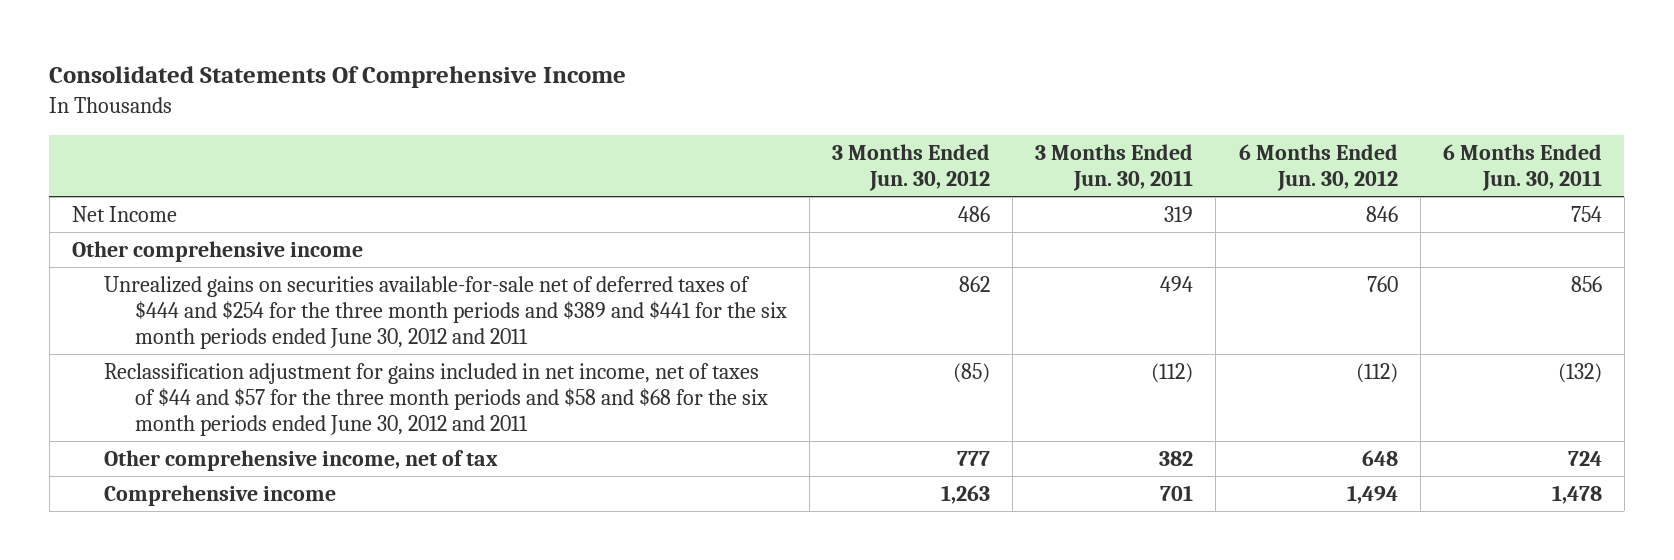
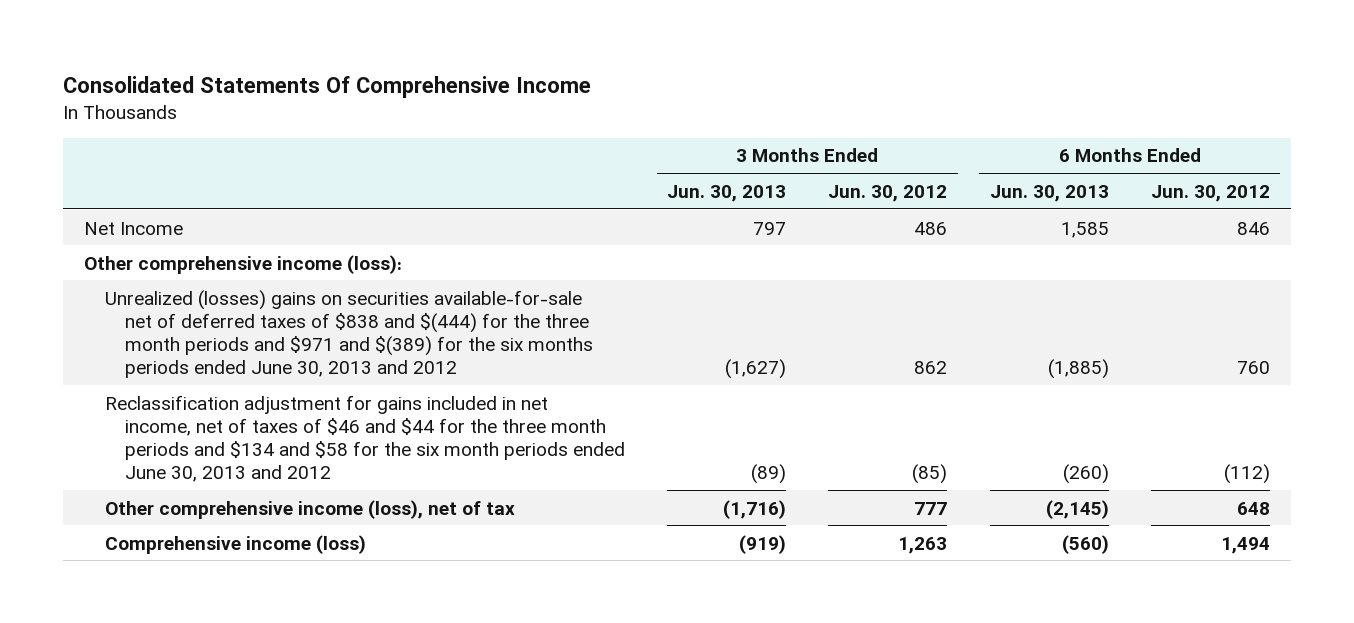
[1035,143,1194,191] 3 Months Ended Jun. 30, 2011 -> none
[1442,143,1602,191] 6 Months Ended Jun. 30, 2011 -> none
none -> [667,184,787,202] Jun. 30, 2013
none -> [989,184,1109,202] Jun. 30, 2013
[72,241,364,263] Other comprehensive income -> [84,254,403,274] Other comprehensive income (loss):
[103,276,787,349] Unrealized gains on securities available-for-sale net of deferred taxes of $444 and $254 for the three month periods and $389 and $441 for the six month periods ended June 30, 2012 and 2011 -> [104,289,593,379] Unrealized (losses) gains on securities available-for-sale net of deferred taxes of $838 and $(444) for the three month periods and $971 and $(389) for the six months periods ended June 30, 2013 and 2012
[103,363,768,436] Reclassification adjustment for gains included in net income, net of taxes of $44 and $57 for the three month periods and $58 and $68 for the six month periods ended June 30, 2012 and 2011 -> [104,394,625,483] Reclassification adjustment for gains included in net income, net of taxes of $46 and $44 for the three month periods and $134 and $58 for the six month periods ended June 30, 2013 and 2012
[103,450,498,472] Other comprehensive income, net of tax -> [104,499,515,519] Other comprehensive income (loss), net of tax
[103,485,336,507] Comprehensive income -> [104,534,366,554] Comprehensive income (loss)

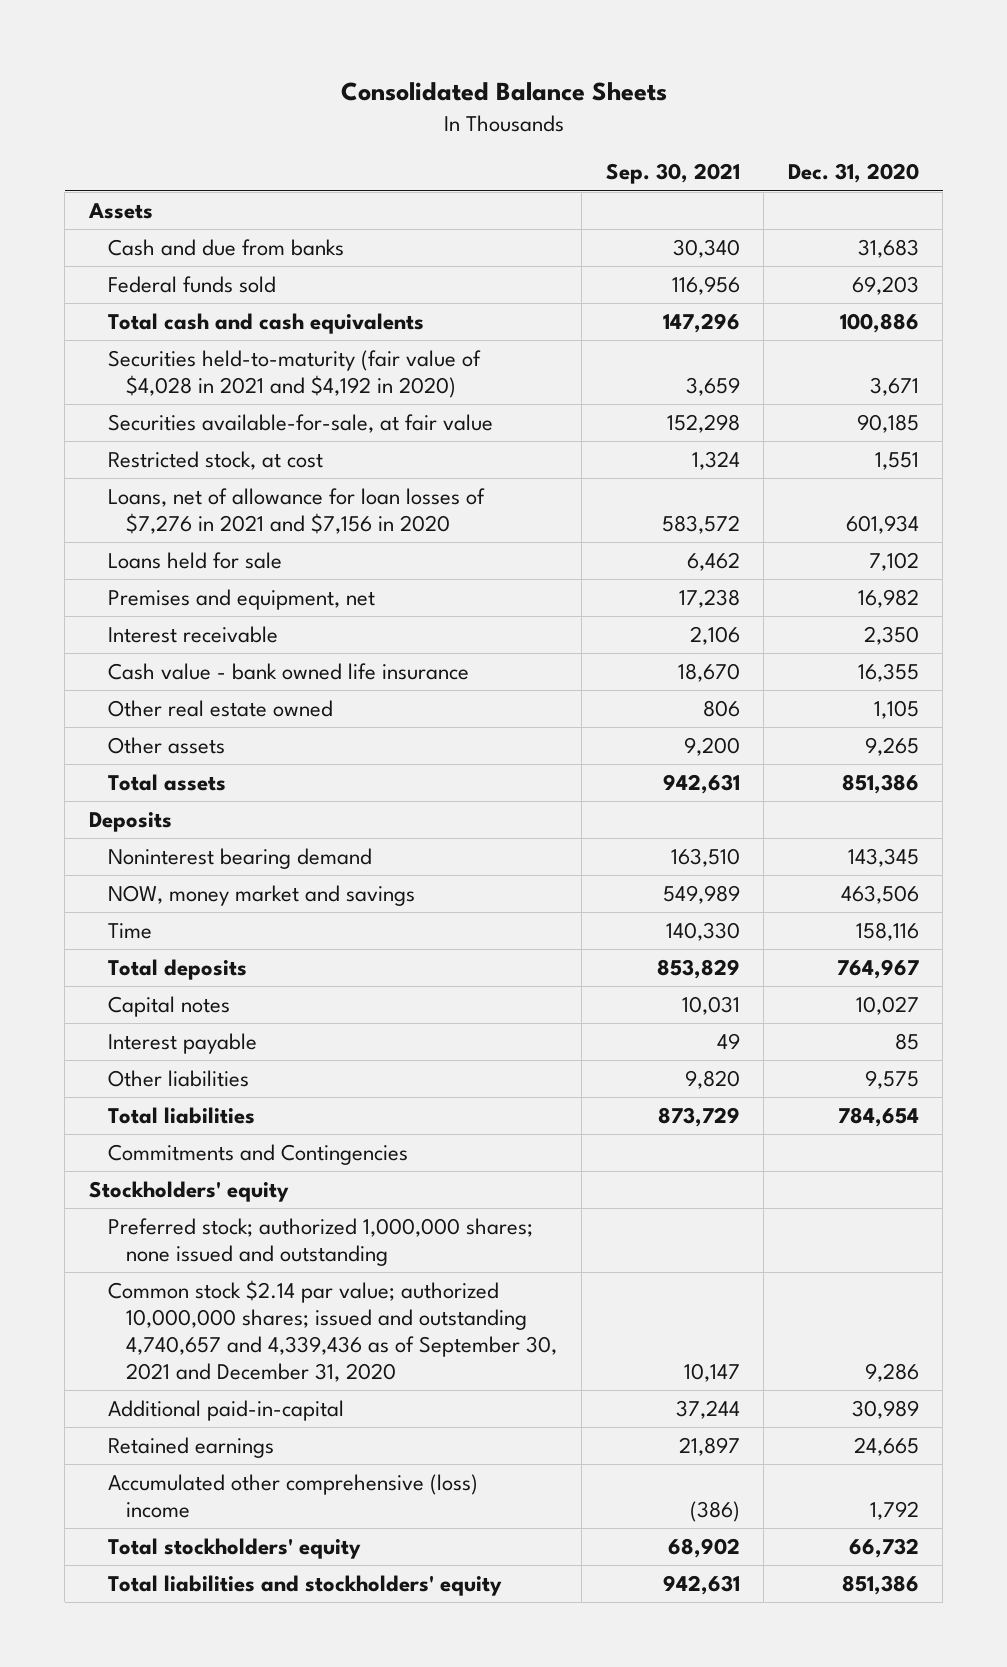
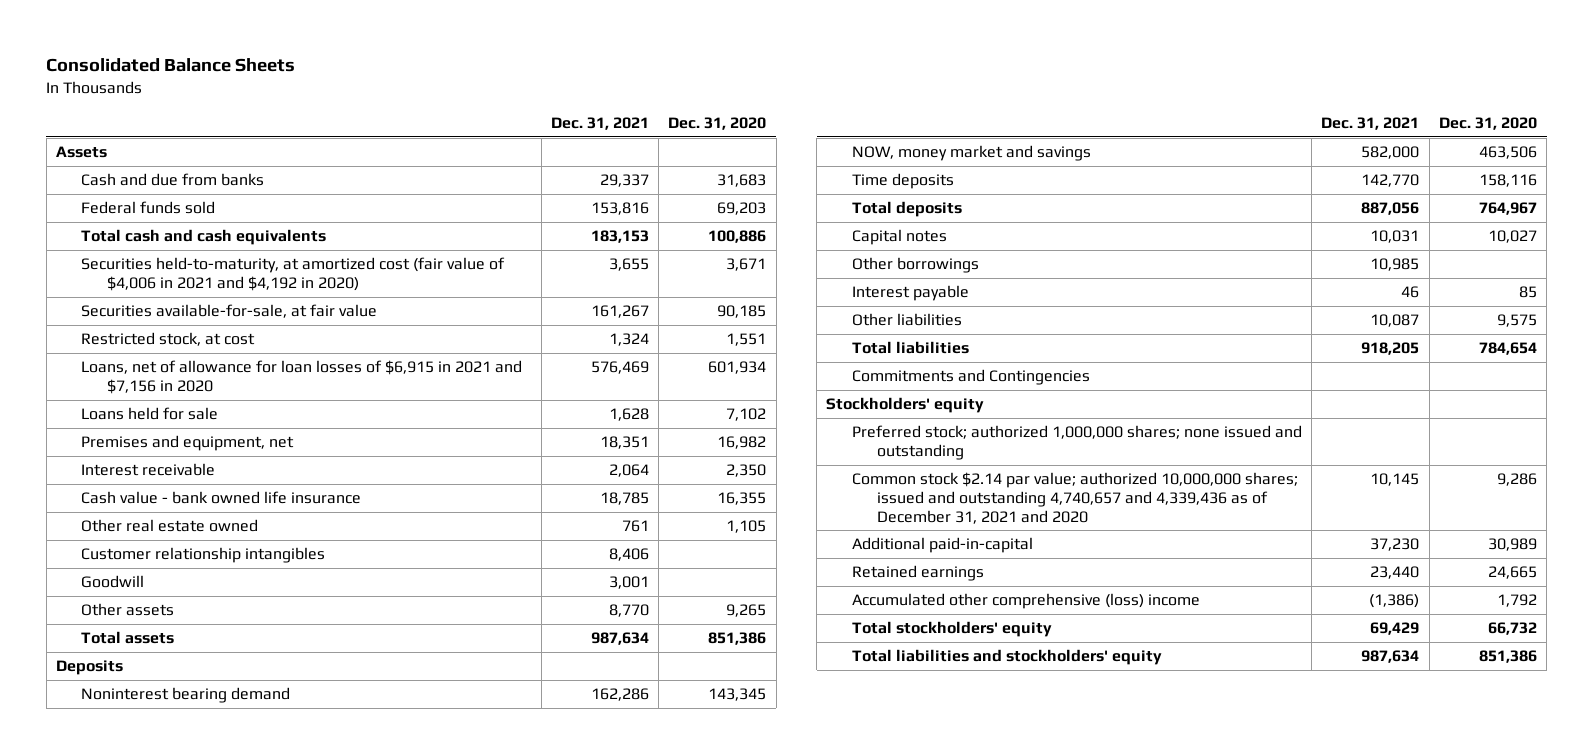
[605,163,740,185] Sep. 30, 2021 -> none
none -> [550,117,649,131] Dec. 31, 2021
[107,350,481,399] Securities held-to-maturity (fair value of $4,028 in 2021 and $4,192 in 2020) -> [81,257,506,291] Securities held-to-maturity, at amortized cost (fair value of $4,006 in 2021 and $4,192 in 2020)
[107,488,485,535] Loans, net of allowance for loan losses of $7,276 in 2021 and $7,156 in 2020 -> [81,360,523,394] Loans, net of allowance for loan losses of $6,915 in 2021 and $7,156 in 2020
none -> [81,547,326,564] Customer relationship intangibles
none -> [81,575,145,589] Goodwill
[107,923,152,940] Time -> [851,173,954,190] Time deposits
none -> [851,257,979,274] Other borrowings
[107,1280,558,1383] Common stock $2.14 par value; authorized 10,000,000 shares; issued and outstanding 4,740,657 and 4,339,436 as of September 30, 2021 and December 31, 2020 -> [851,472,1298,524] Common stock $2.14 par value; authorized 10,000,000 shares; issued and outstanding 4,740,657 and 4,339,436 as of December 31, 2021 and 2020

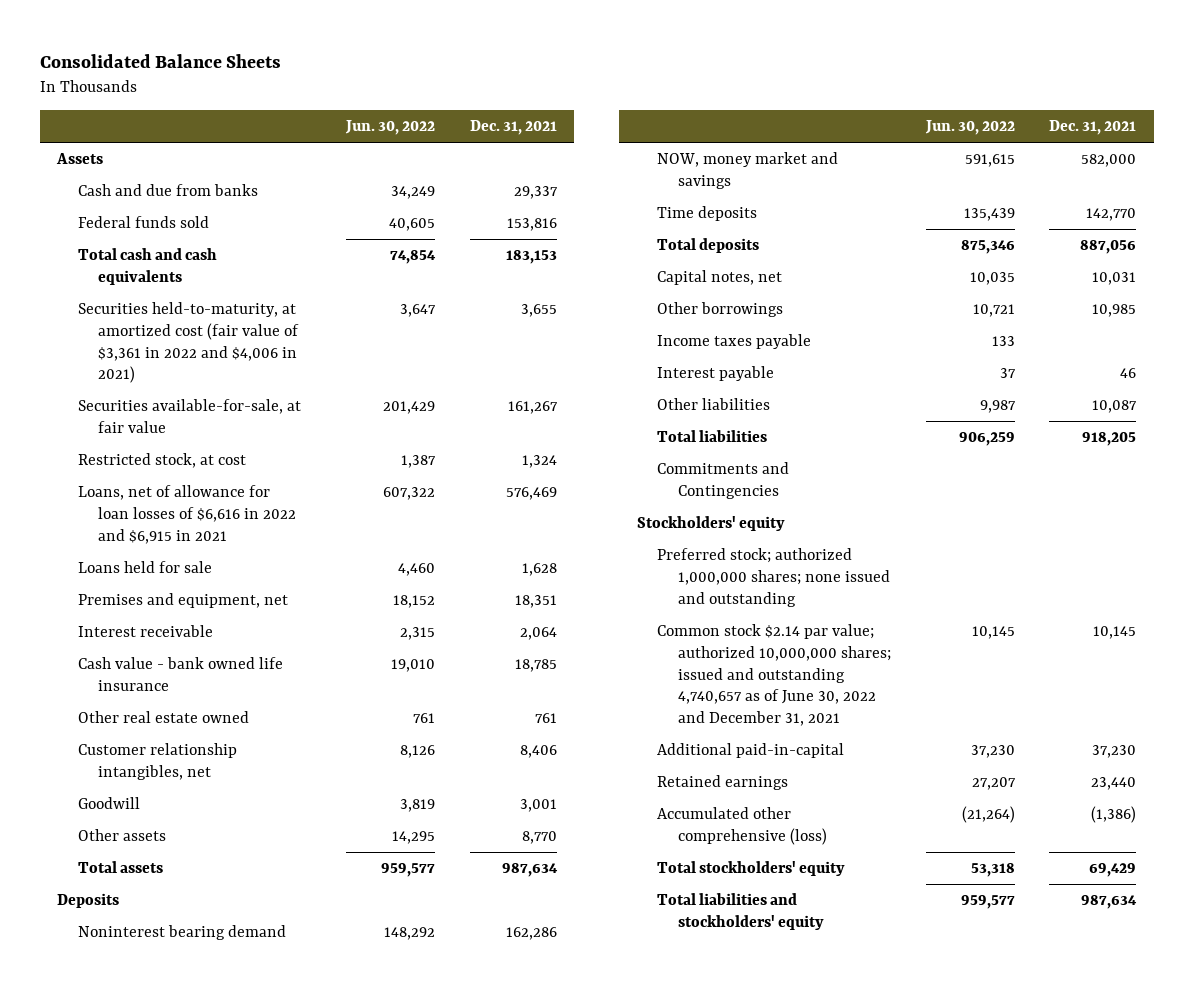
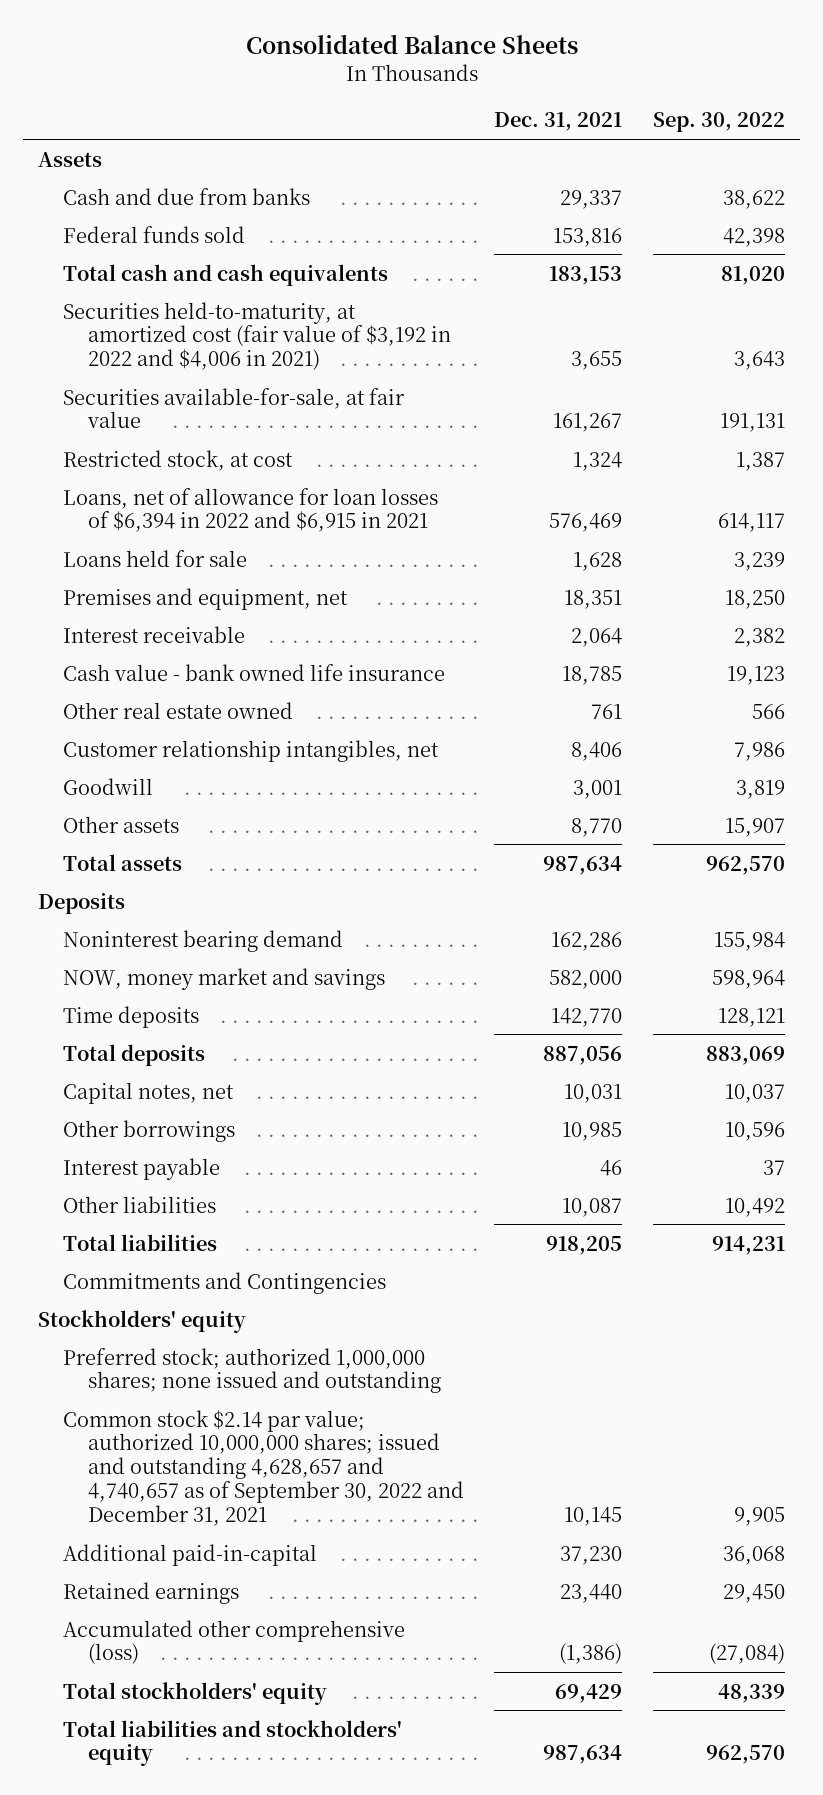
[344,120,435,136] Jun. 30, 2022 -> none
none -> [652,112,785,133] Sep. 30, 2022
[77,302,299,384] Securities held-to-maturity, at amortized cost (fair value of $3,361 in 2022 and $4,006 in 2021) -> [62,301,451,371] Securities held-to-maturity, at amortized cost (fair value of $3,192 in 2022 and $4,006 in 2021)
[77,485,296,544] Loans, net of allowance for loan losses of $6,616 in 2022 and $6,915 in 2021 -> [62,487,438,533] Loans, net of allowance for loan losses of $6,394 in 2022 and $6,915 in 2021
[657,334,812,350] Income taxes payable -> none
[657,624,891,726] Common stock $2.14 par value; authorized 10,000,000 shares; issued and outstanding 4,740,657 as of June 30, 2022 and December 31, 2021 -> [62,1409,464,1527] Common stock $2.14 par value; authorized 10,000,000 shares; issued and outstanding 4,628,657 and 4,740,657 as of September 30, 2022 and December 31, 2021

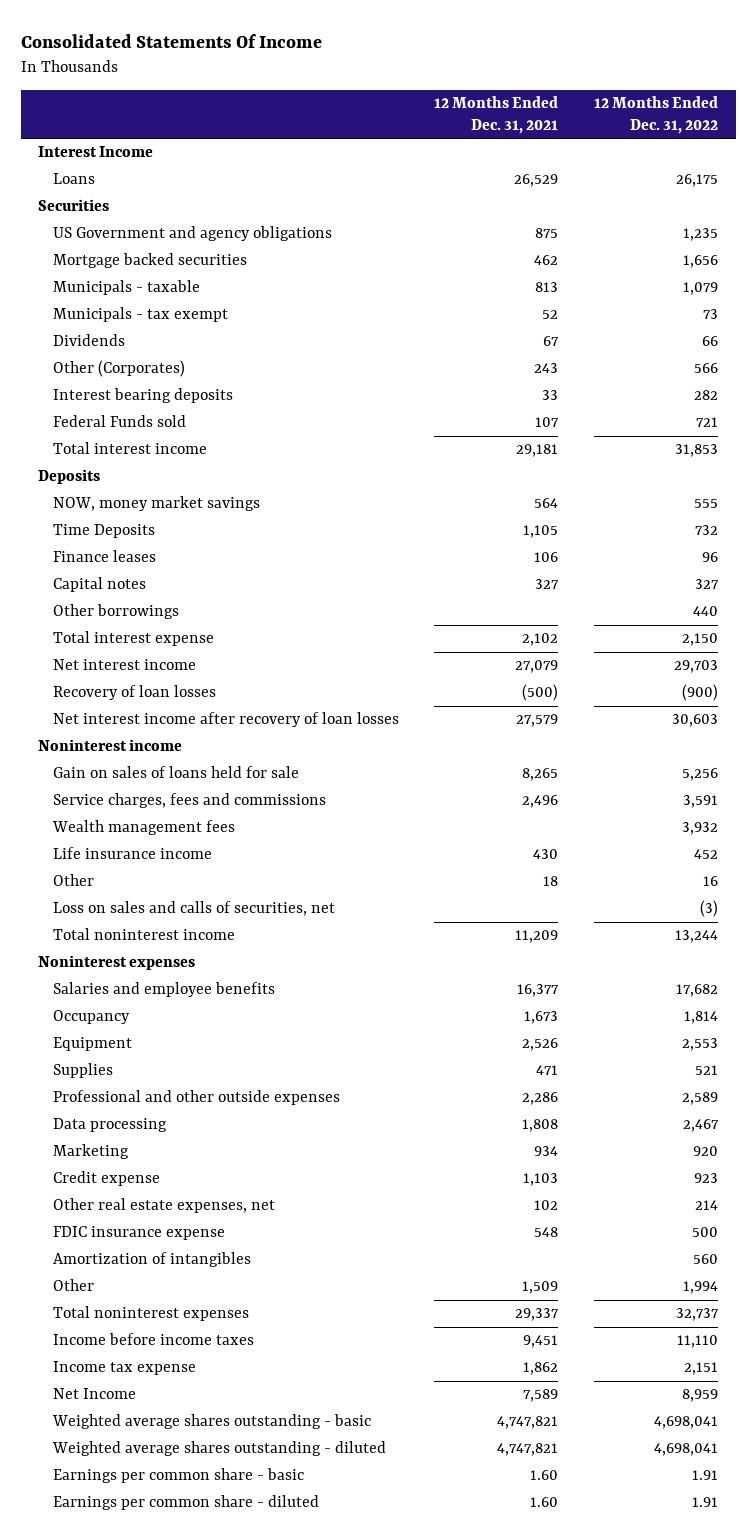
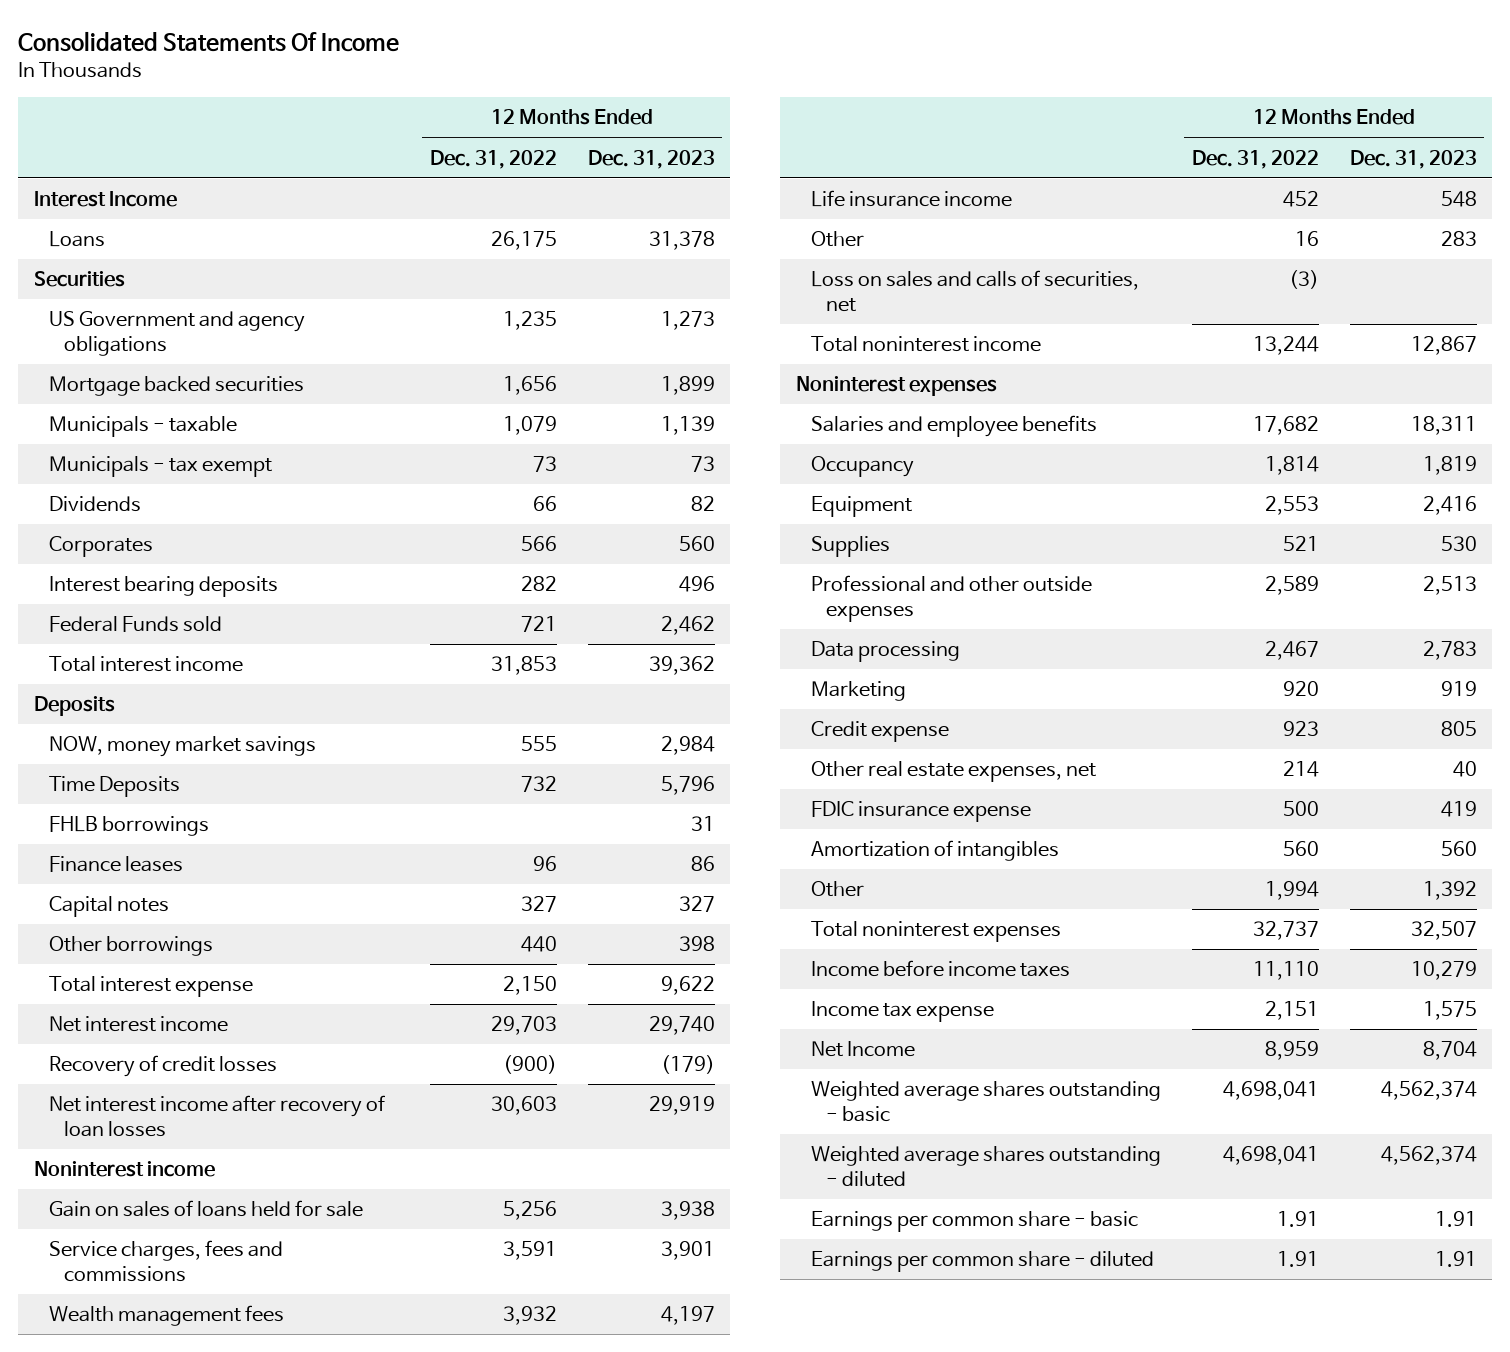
[434,96,559,135] 12 Months Ended Dec. 31, 2021 -> none
none -> [587,149,715,169] Dec. 31, 2023
[52,360,185,378] Other (Corporates) -> [48,536,153,558] Corporates
none -> [48,816,209,837] FHLB borrowings
[52,685,216,701] Recovery of loan losses -> [48,1055,277,1078] Recovery of credit losses

